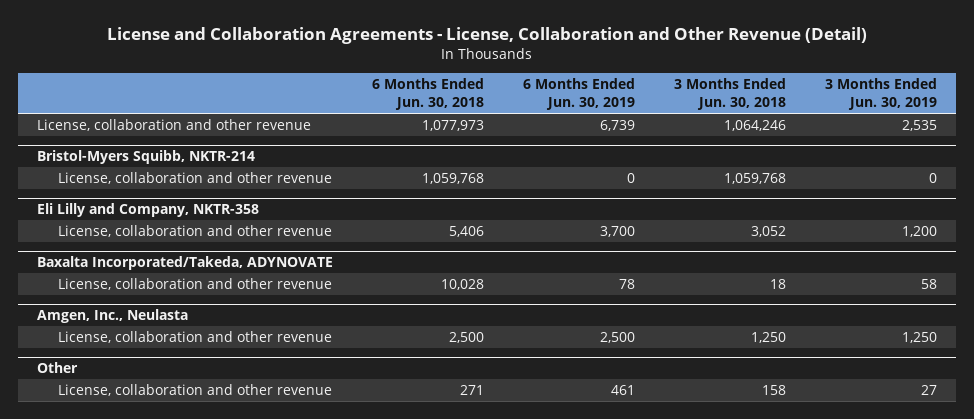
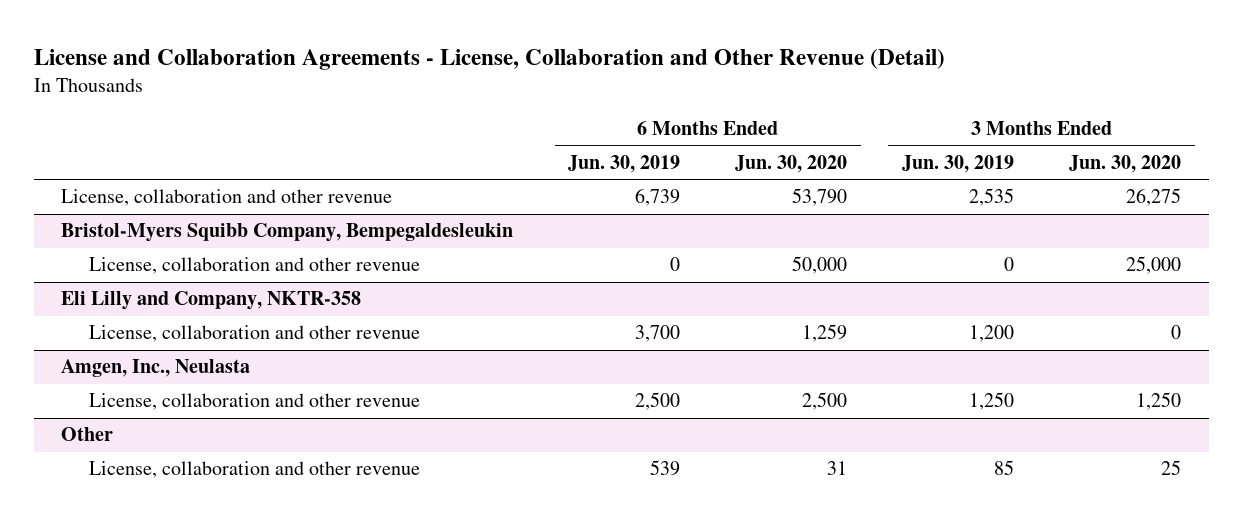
[372,78,485,111] 6 Months Ended Jun. 30, 2018 -> none
[673,78,786,111] 3 Months Ended Jun. 30, 2018 -> none
none -> [735,154,848,173] Jun. 30, 2020
none -> [1069,154,1182,173] Jun. 30, 2020
[37,150,256,165] Bristol-Myers Squibb, NKTR-214 -> none
none -> [61,223,514,243] Bristol-Myers Squibb Company, Bempegaldesleukin
[37,256,334,271] Baxalta Incorporated/Takeda, ADYNOVATE -> none
[58,278,333,291] License, collaboration and other revenue -> none
[611,385,636,396] 461 -> [650,460,681,477] 539
[920,385,937,396] 27 -> [994,460,1015,476] 85

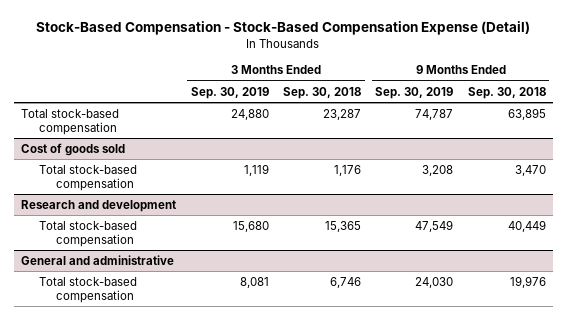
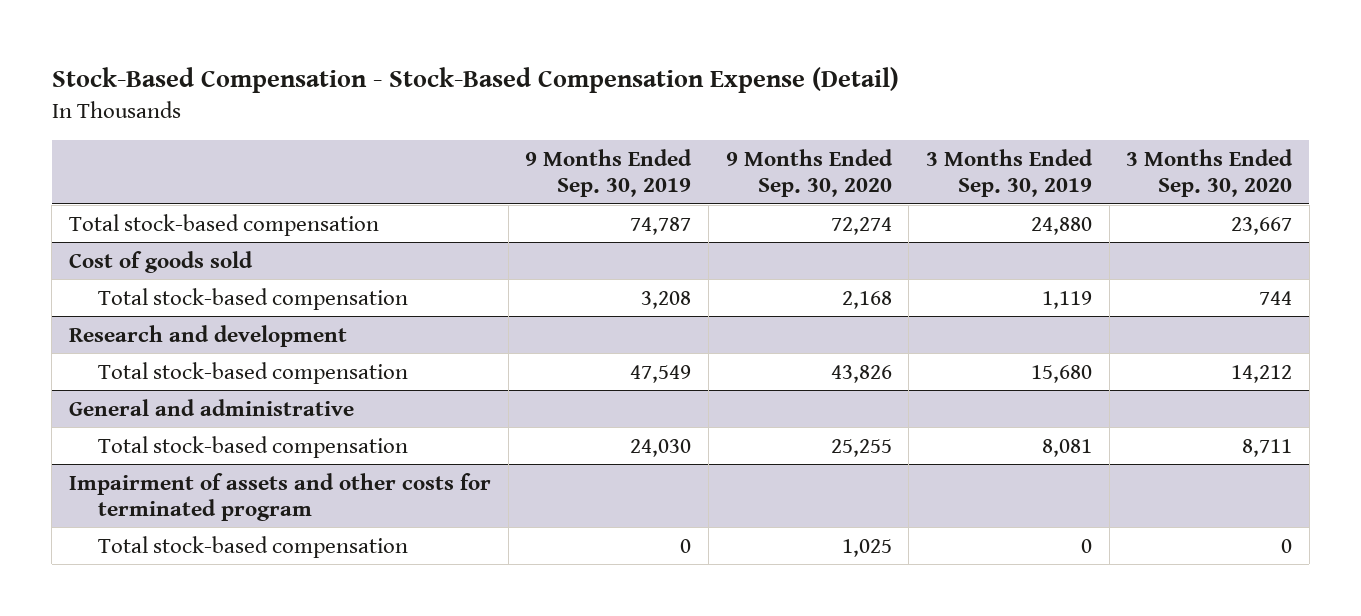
[282,86,361,99] Sep. 30, 2018 -> none
[467,86,546,99] Sep. 30, 2018 -> none
none -> [725,148,893,198] 9 Months Ended Sep. 30, 2020
none -> [1126,148,1294,198] 3 Months Ended Sep. 30, 2020
none -> [69,472,492,521] Impairment of assets and other costs for terminated program
none -> [98,535,409,558] Total stock-based compensation

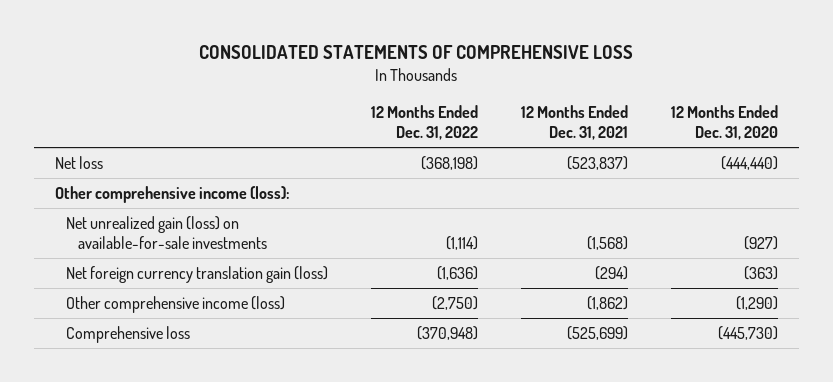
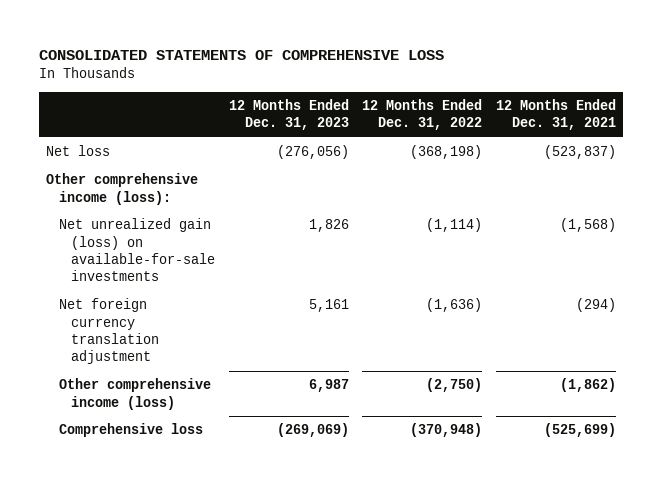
[670,105,778,141] 12 Months Ended Dec. 31, 2020 -> none
none -> [228,99,349,131] 12 Months Ended Dec. 31, 2023
[66,266,329,284] Net foreign currency translation gain (loss) -> [58,298,160,365] Net foreign currency translation adjustment

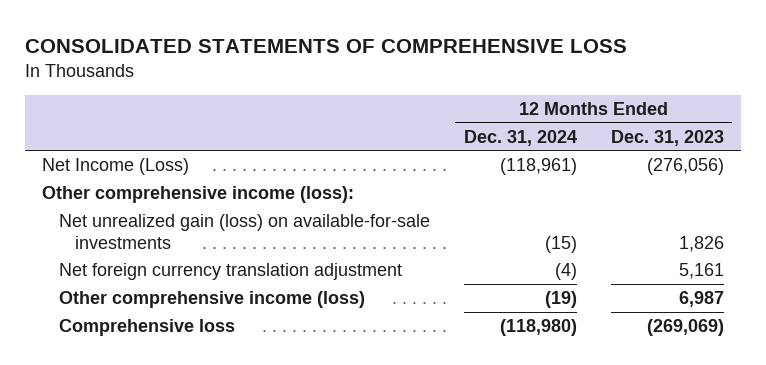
[362,99,483,131] 12 Months Ended Dec. 31, 2022 -> none
[495,99,616,131] 12 Months Ended Dec. 31, 2021 -> none
none -> [463,129,577,146] Dec. 31, 2024
[46,145,111,157] Net loss -> [42,157,190,175] Net Income (Loss)

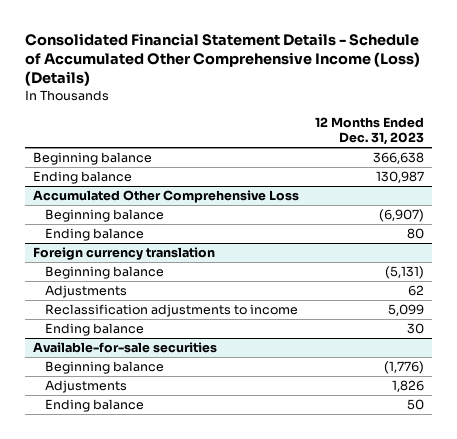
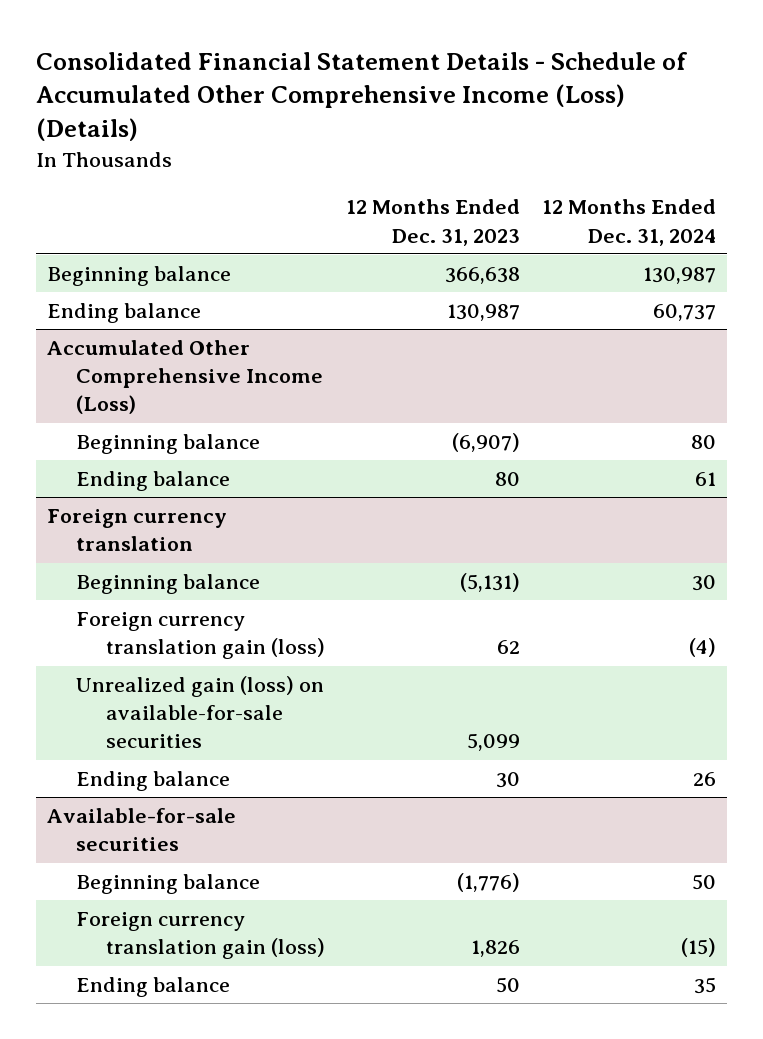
none -> [542,199,717,246] 12 Months Ended Dec. 31, 2024
[33,190,300,204] Accumulated Other Comprehensive Loss -> [46,340,324,415] Accumulated Other Comprehensive Income (Loss)
[45,285,128,299] Adjustments -> [76,612,325,660] Foreign currency translation gain (loss)
[45,304,299,318] Reclassification adjustments to income -> [76,676,325,749] Unrealized gain (loss) on available-for-sale securities
[45,380,128,394] Adjustments -> [76,912,325,960] Foreign currency translation gain (loss)

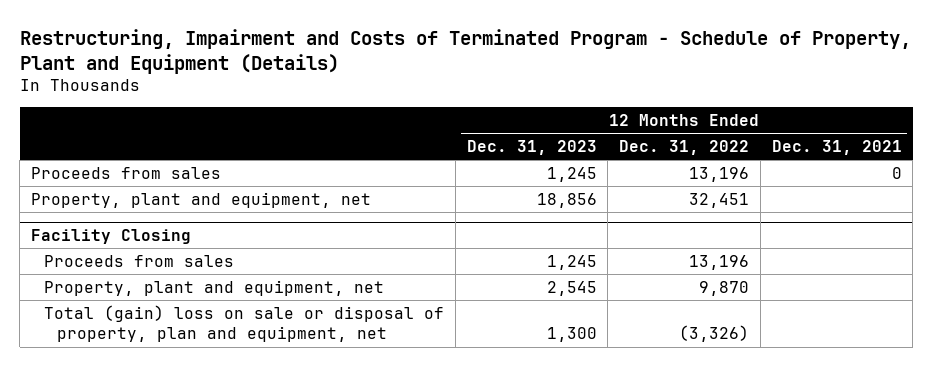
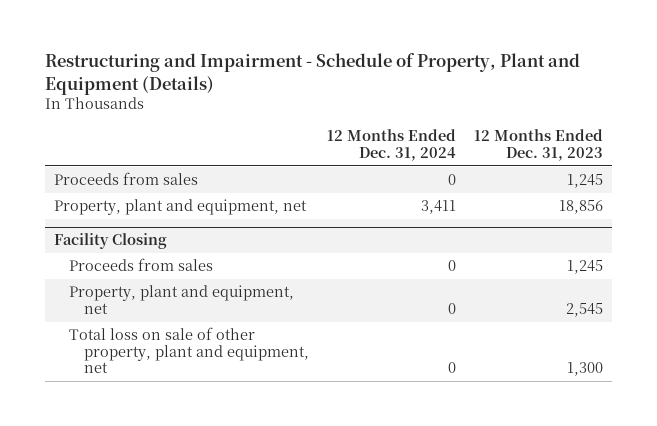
[19,28,911,74] Restructuring, Impairment and Costs of Terminated Program - Schedule of Property, Plant and Equipment (Details) -> [45,53,581,95] Restructuring and Impairment - Schedule of Property, Plant and Equipment (Details)
[619,140,750,156] Dec. 31, 2022 -> none
[771,140,902,156] Dec. 31, 2021 -> none
none -> [327,129,457,161] 12 Months Ended Dec. 31, 2024
[44,304,445,343] Total (gain) loss on sale or disposal of property, plan and equipment, net -> [69,327,310,374] Total loss on sale of other property, plant and equipment, net

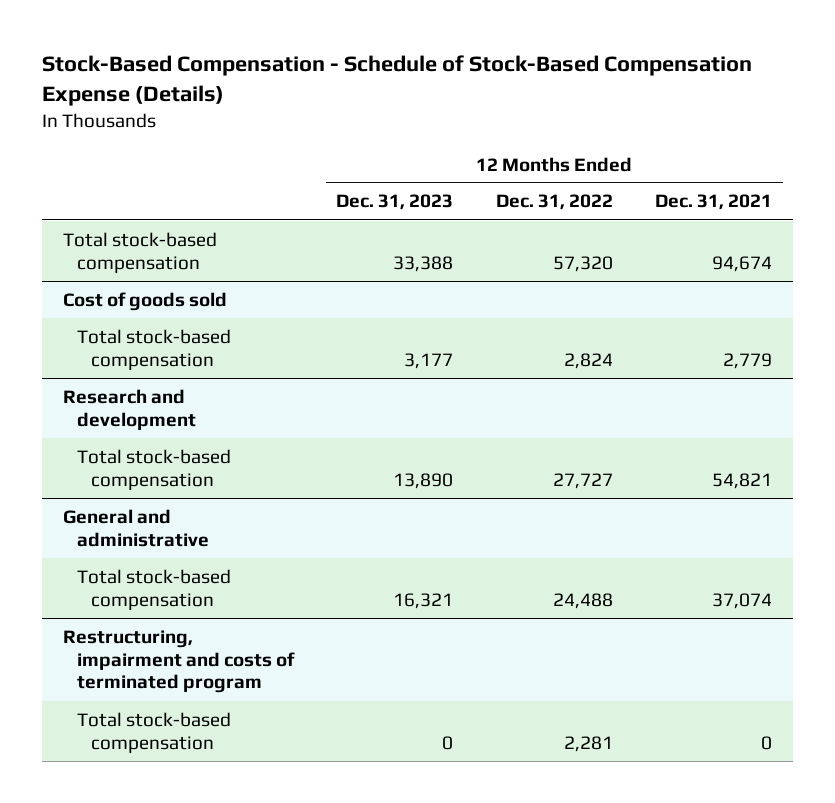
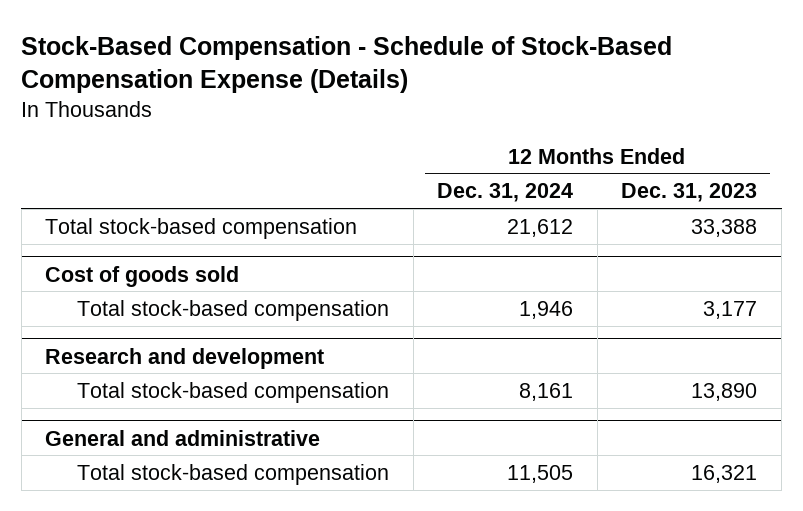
[495,194,613,211] Dec. 31, 2022 -> none
[655,194,773,211] Dec. 31, 2021 -> none
none -> [437,183,574,203] Dec. 31, 2024
[62,629,295,694] Restructuring, impairment and costs of terminated program -> none
[76,711,231,753] Total stock-based compensation -> none

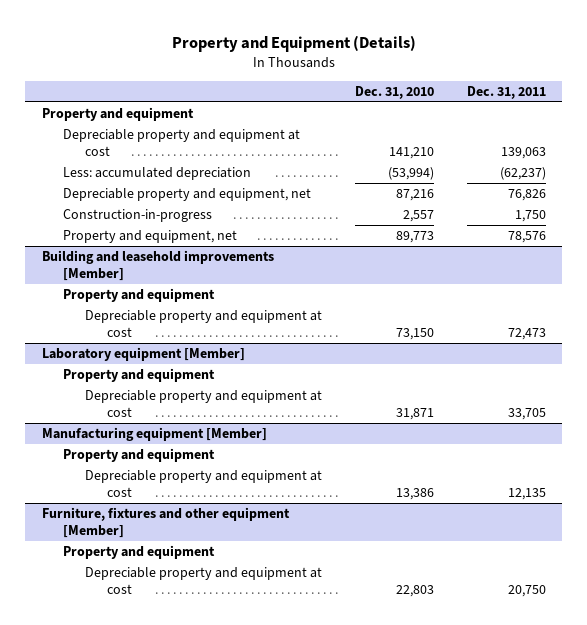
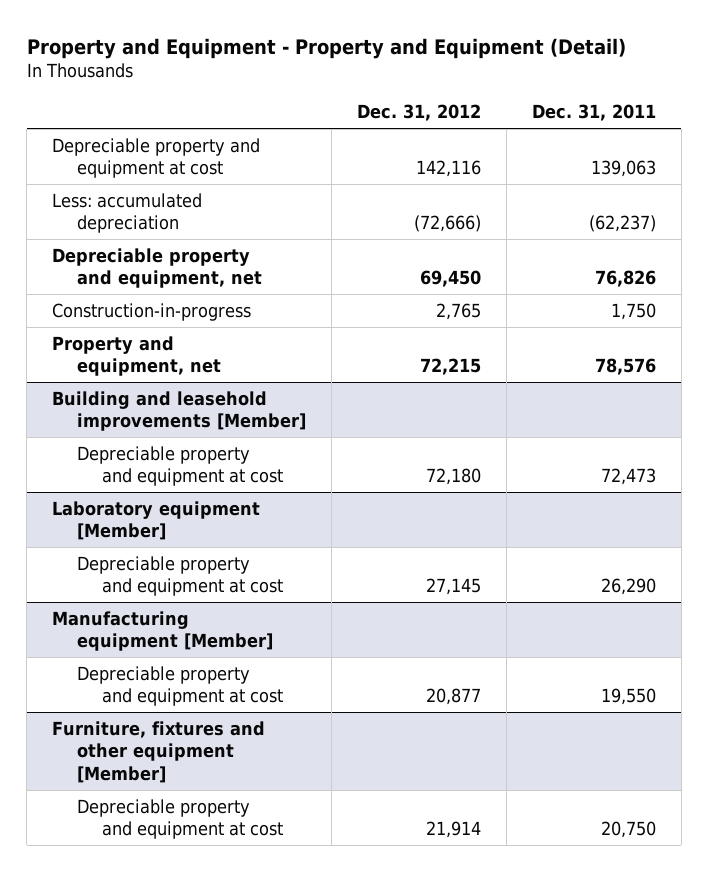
[171,34,416,52] Property and Equipment (Details) -> [26,37,626,59] Property and Equipment - Property and Equipment (Detail)
[354,86,434,100] Dec. 31, 2010 -> none
none -> [356,103,481,121] Dec. 31, 2012
[41,107,194,122] Property and equipment -> none
[63,288,216,303] Property and equipment -> none
[63,368,216,383] Property and equipment -> none
[507,408,546,421] 33,705 -> [600,578,656,596] 26,290
[63,448,216,463] Property and equipment -> none
[507,488,546,501] 12,135 -> [600,688,656,706] 19,550
[63,545,216,560] Property and equipment -> none

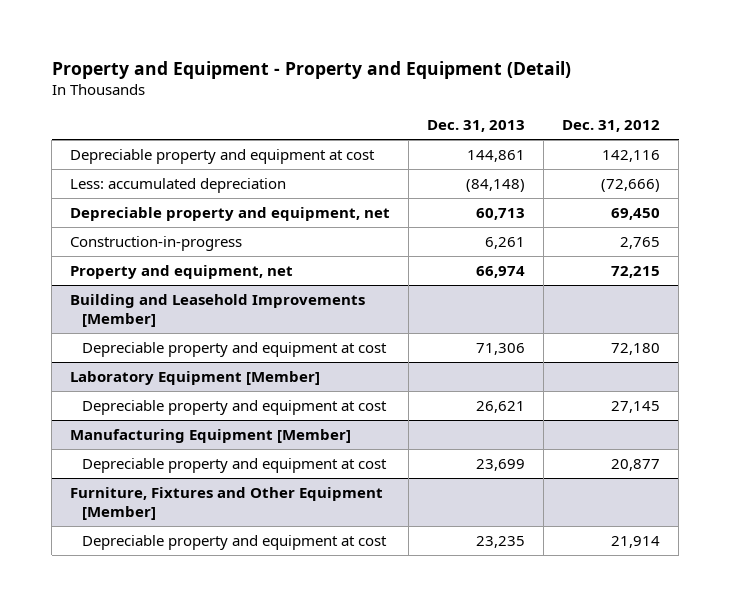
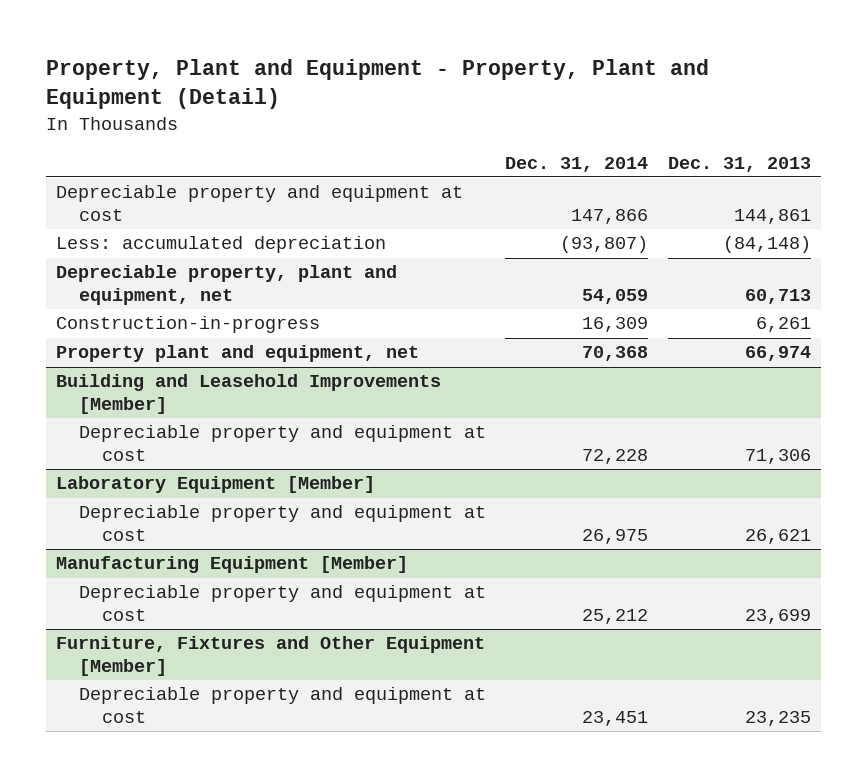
[51,61,571,80] Property and Equipment - Property and Equipment (Detail) -> [46,59,710,110] Property, Plant and Equipment - Property, Plant and Equipment (Detail)
[562,120,661,133] Dec. 31, 2012 -> none
none -> [505,156,649,172] Dec. 31, 2014
[70,206,391,221] Depreciable property and equipment, net -> [56,265,398,306] Depreciable property, plant and equipment, net
[70,264,294,279] Property and equipment, net -> [56,345,420,363] Property plant and equipment, net

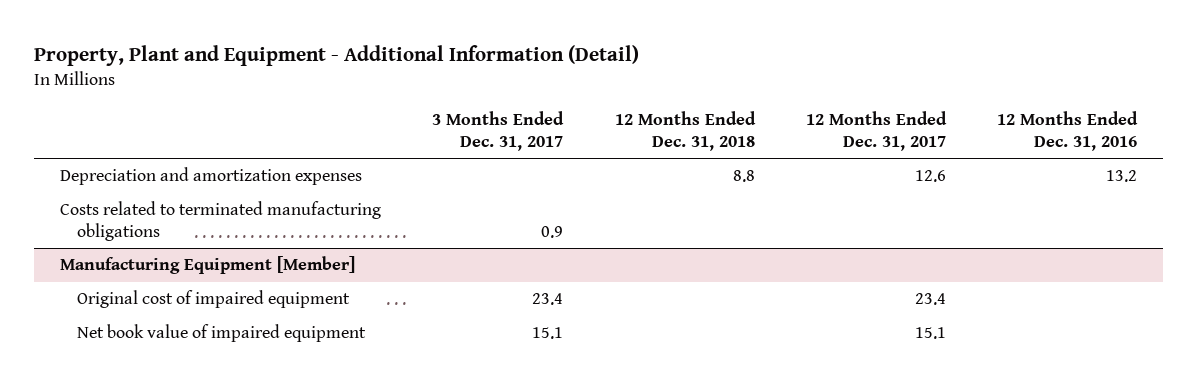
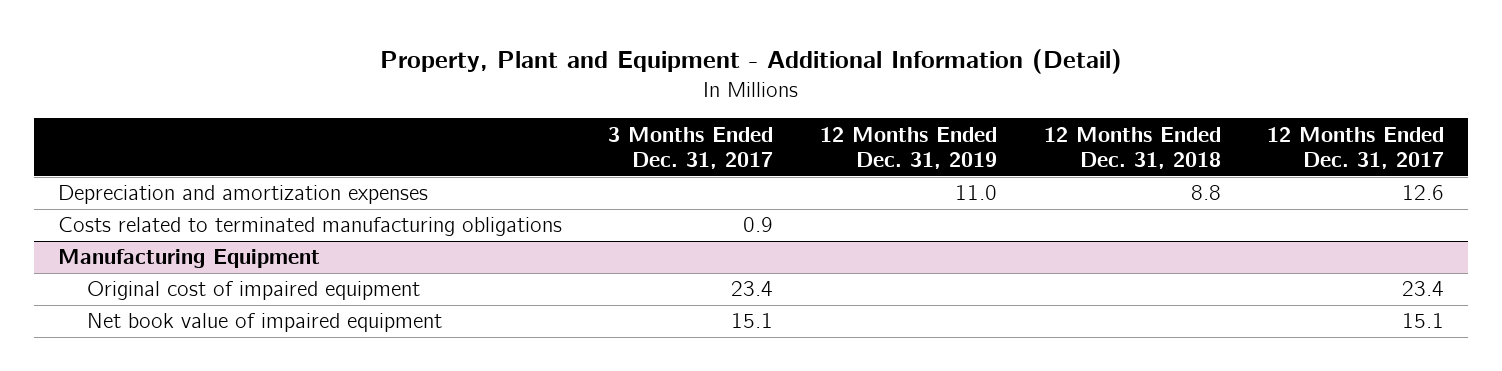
[997,111,1139,151] 12 Months Ended Dec. 31, 2016 -> none
none -> [819,126,997,170] 12 Months Ended Dec. 31, 2019
[59,256,355,275] Manufacturing Equipment [Member] -> [57,249,320,269] Manufacturing Equipment

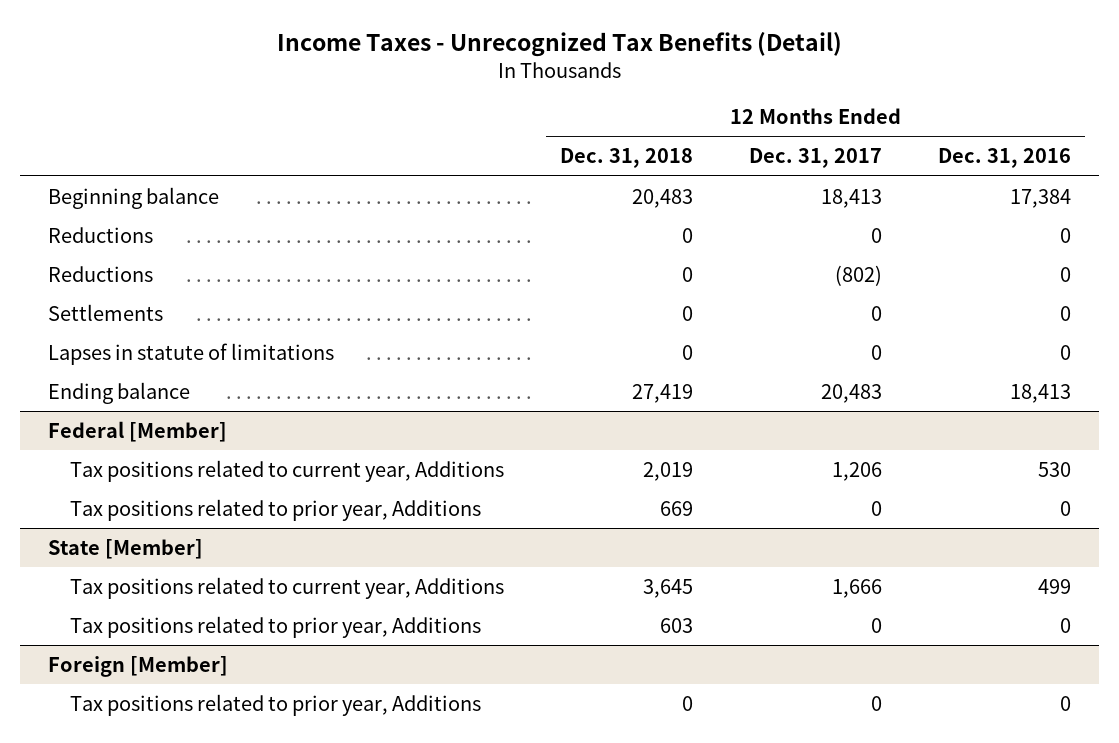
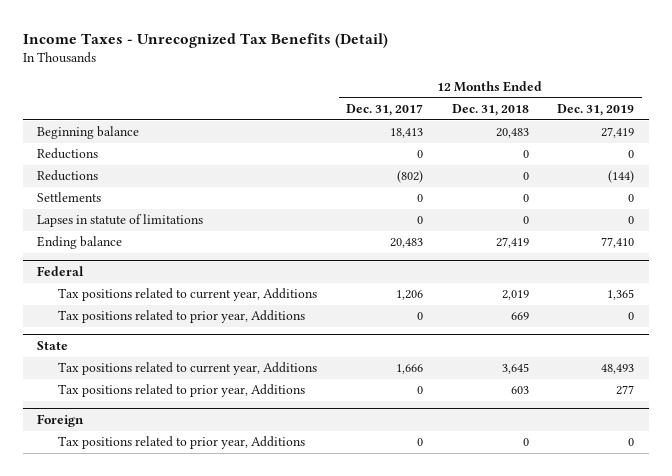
[938,148,1072,169] Dec. 31, 2016 -> none
none -> [557,104,635,117] Dec. 31, 2019
[47,420,227,442] Federal [Member] -> [37,266,85,277] Federal
[47,538,203,559] State [Member] -> [37,341,69,351] State
[47,655,228,677] Foreign [Member] -> [37,414,85,428] Foreign

